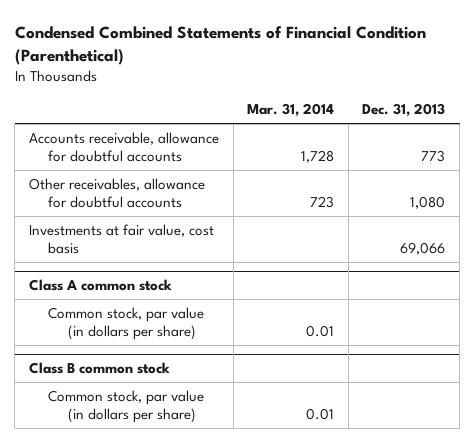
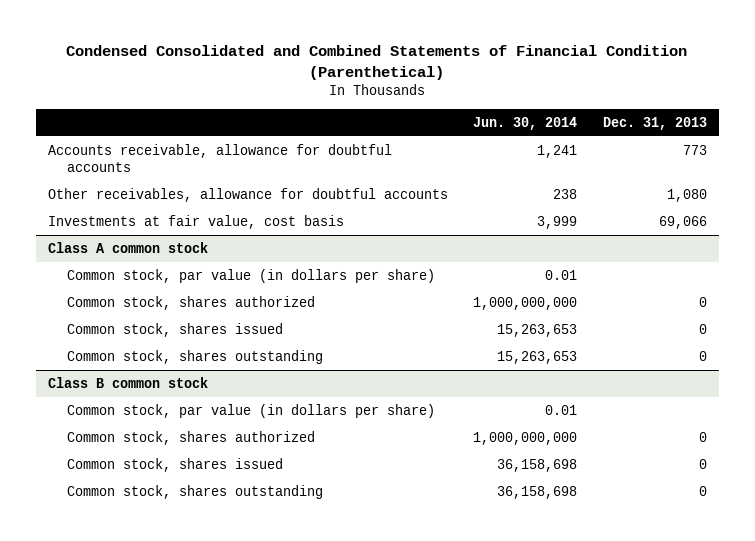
[14,25,426,65] Condensed Combined Statements of Financial Condition (Parenthetical) -> [66,45,688,81] Condensed Consolidated and Combined Statements of Financial Condition (Parenthetical)
[247,103,335,118] Mar. 31, 2014 -> none
none -> [473,116,578,130] Jun. 30, 2014
none -> [67,295,316,310] Common stock, shares authorized
none -> [67,322,284,337] Common stock, shares issued
none -> [67,349,324,364] Common stock, shares outstanding
none -> [67,430,316,445] Common stock, shares authorized
none -> [67,457,284,472] Common stock, shares issued
none -> [67,484,324,499] Common stock, shares outstanding

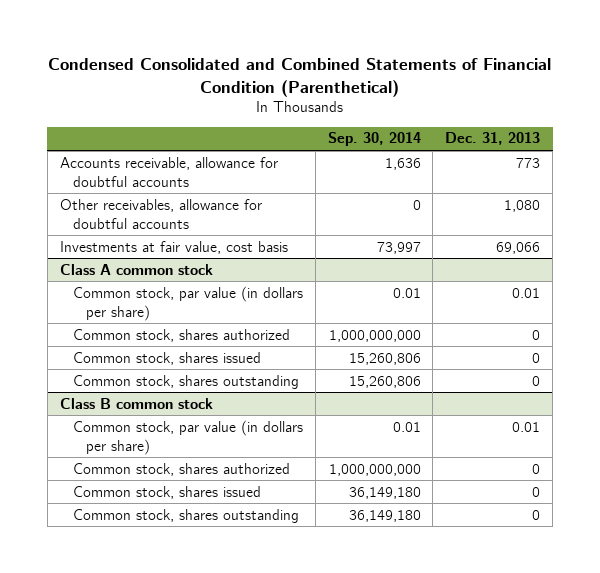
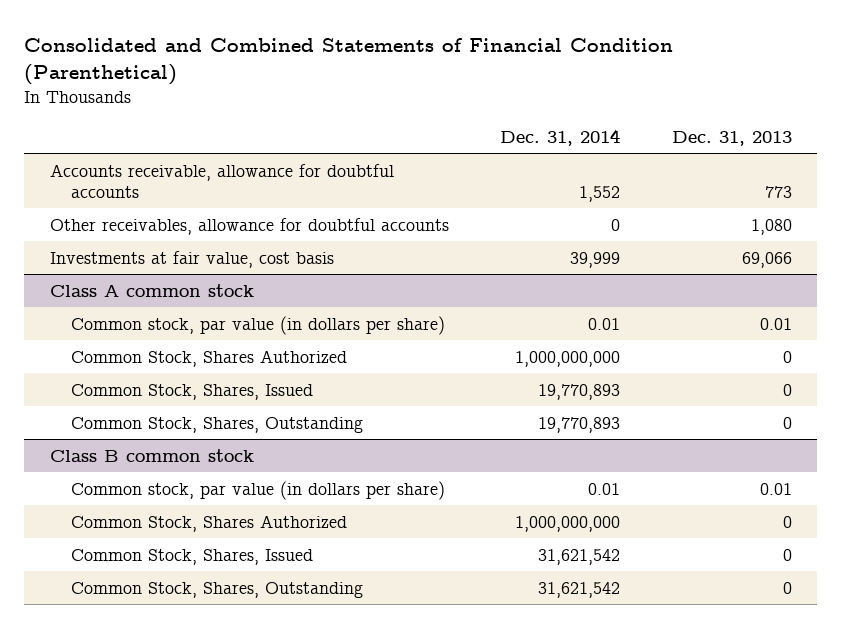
[48,57,552,97] Condensed Consolidated and Combined Statements of Financial Condition (Parenthetical) -> [24,37,674,85] Consolidated and Combined Statements of Financial Condition (Parenthetical)
[327,132,421,147] Sep. 30, 2014 -> none
none -> [500,128,621,146] Dec. 31, 2014
[72,328,290,342] Common stock, shares authorized -> [70,349,347,367] Common Stock, Shares Authorized
[72,351,261,365] Common stock, shares issued -> [70,383,313,400] Common Stock, Shares, Issued
[72,374,299,389] Common stock, shares outstanding -> [70,416,363,433] Common Stock, Shares, Outstanding
[72,462,290,476] Common stock, shares authorized -> [70,514,347,532] Common Stock, Shares Authorized
[72,485,261,499] Common stock, shares issued -> [70,548,313,565] Common Stock, Shares, Issued
[72,508,299,523] Common stock, shares outstanding -> [70,581,363,598] Common Stock, Shares, Outstanding

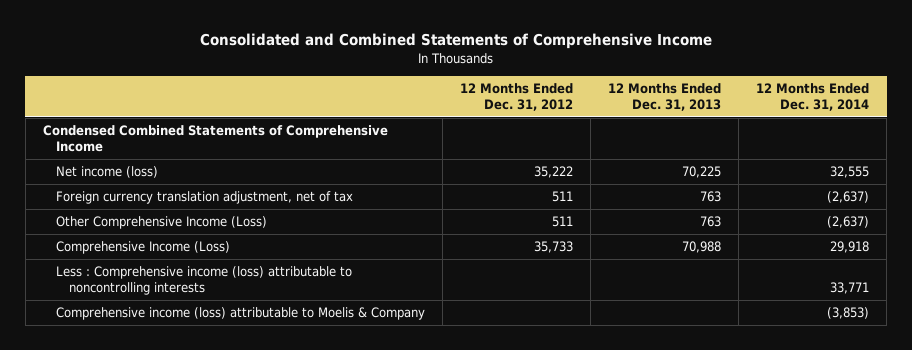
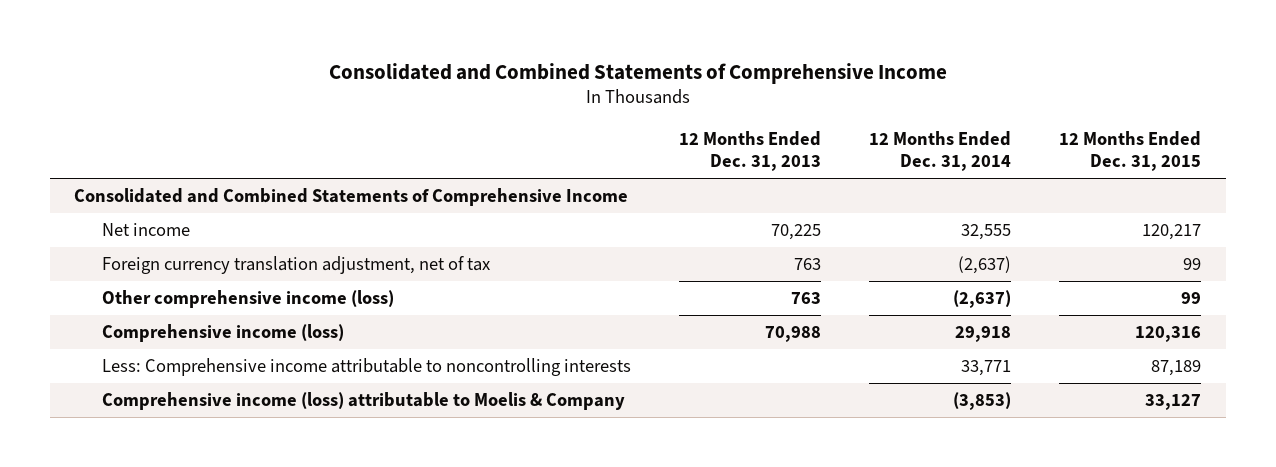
[459,83,573,112] 12 Months Ended Dec. 31, 2012 -> none
none -> [1059,130,1202,172] 12 Months Ended Dec. 31, 2015
[42,125,388,153] Condensed Combined Statements of Comprehensive Income -> [74,188,629,207] Consolidated and Combined Statements of Comprehensive Income
[55,166,158,179] Net income (loss) -> [102,223,191,237] Net income
[55,216,267,230] Other Comprehensive Income (Loss) -> [102,290,395,309] Other comprehensive income (loss)
[55,241,230,255] Comprehensive Income (Loss) -> [102,324,345,343] Comprehensive income (loss)
[55,266,352,296] Less : Comprehensive income (loss) attributable to noncontrolling interests -> [102,358,632,377] Less: Comprehensive income attributable to noncontrolling interests

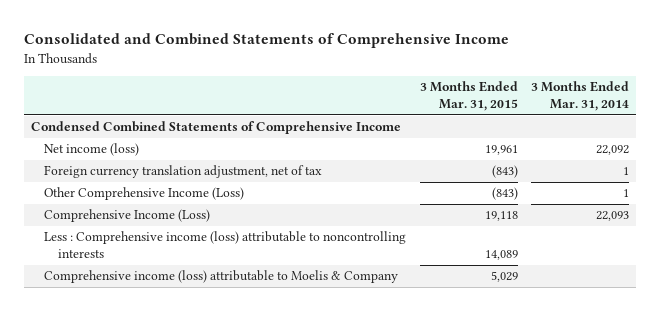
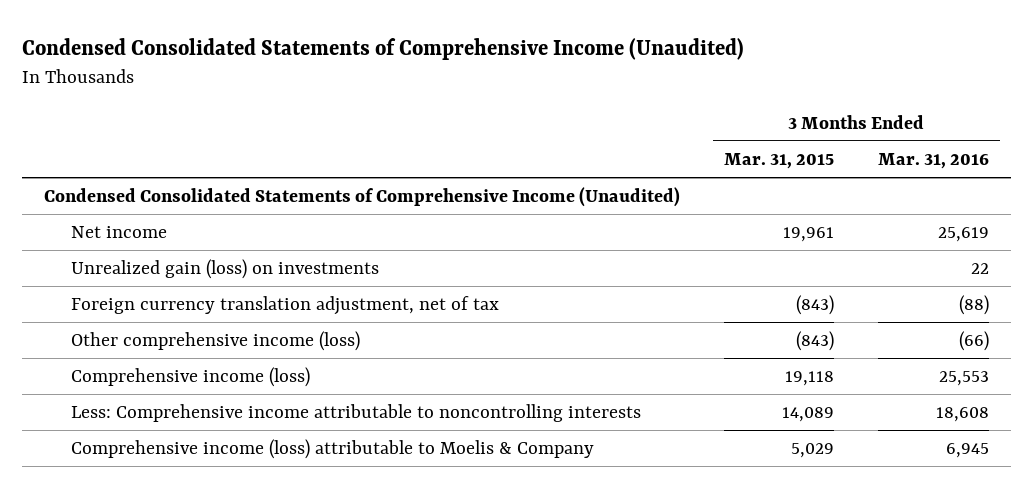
[23,33,509,49] Consolidated and Combined Statements of Comprehensive Income -> [22,37,745,60] Condensed Consolidated Statements of Comprehensive Income (Unaudited)
[531,81,630,112] 3 Months Ended Mar. 31, 2014 -> none
none -> [877,152,989,169] Mar. 31, 2016
[30,121,401,135] Condensed Combined Statements of Comprehensive Income -> [44,187,681,208] Condensed Consolidated Statements of Comprehensive Income (Unaudited)
[44,143,140,157] Net income (loss) -> [70,226,167,239] Net income
none -> [70,259,379,280] Unrealized gain (loss) on investments
[44,187,245,201] Other Comprehensive Income (Loss) -> [70,331,360,352] Other comprehensive income (loss)
[44,209,211,223] Comprehensive Income (Loss) -> [70,367,310,388] Comprehensive income (loss)
[44,231,407,259] Less : Comprehensive income (loss) attributable to noncontrolling interests -> [70,404,641,423] Less: Comprehensive income attributable to noncontrolling interests

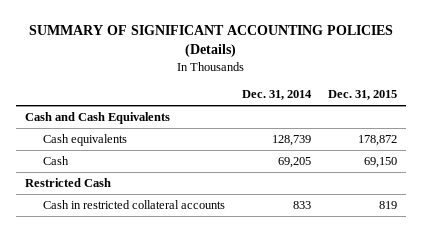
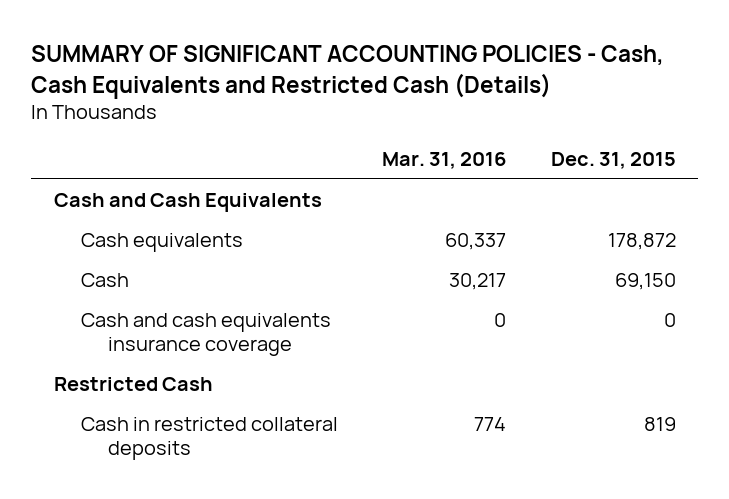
[28,25,393,58] SUMMARY OF SIGNIFICANT ACCOUNTING POLICIES (Details) -> [31,45,665,99] SUMMARY OF SIGNIFICANT ACCOUNTING POLICIES - Cash, Cash Equivalents and Restricted Cash (Details)
[242,90,313,101] Dec. 31, 2014 -> none
none -> [382,152,507,170] Mar. 31, 2016
none -> [80,312,331,357] Cash and cash equivalents insurance coverage
[42,200,225,210] Cash in restricted collateral accounts -> [80,416,338,461] Cash in restricted collateral deposits

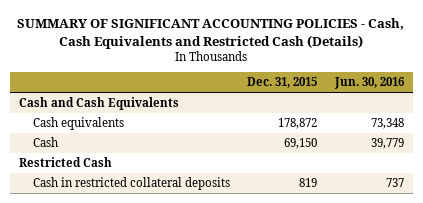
[382,152,507,170] Mar. 31, 2016 -> none
none -> [333,77,405,90] Jun. 30, 2016
[80,312,331,357] Cash and cash equivalents insurance coverage -> none

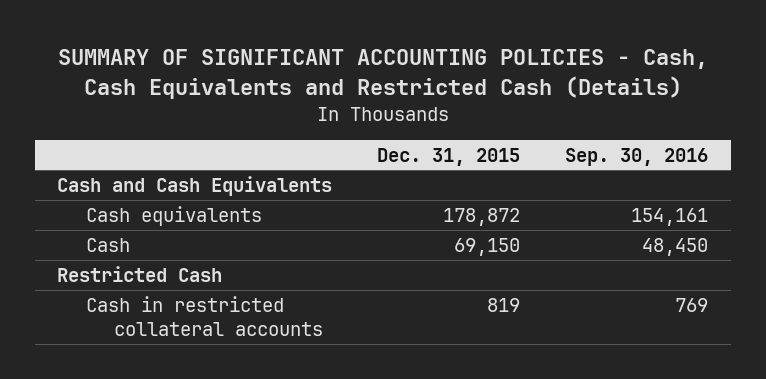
[333,77,405,90] Jun. 30, 2016 -> none
none -> [565,147,709,166] Sep. 30, 2016
[32,177,230,191] Cash in restricted collateral deposits -> [85,295,323,337] Cash in restricted collateral accounts

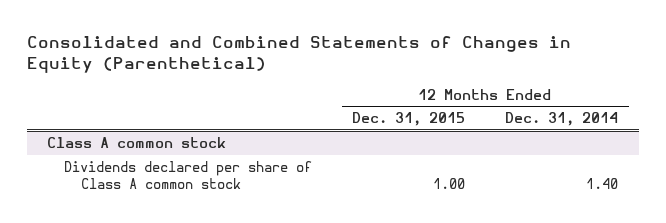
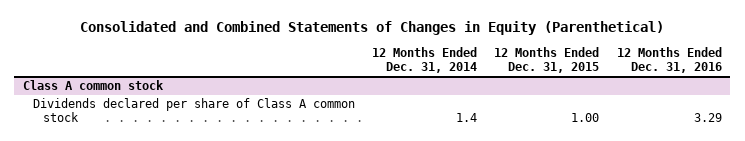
none -> [616,47,722,74] 12 Months Ended Dec. 31, 2016
[586,178,619,190] 1.40 -> [456,113,478,123] 1.4

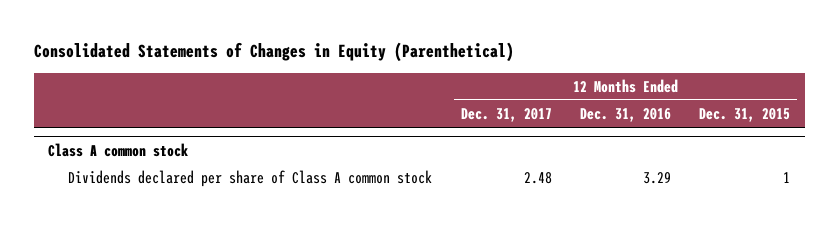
[80,21,665,36] Consolidated and Combined Statements of Changes in Equity (Parenthetical) -> [33,42,514,63] Consolidated Statements of Changes in Equity (Parenthetical)
[372,47,478,74] 12 Months Ended Dec. 31, 2014 -> none
none -> [460,107,552,122] Dec. 31, 2017
[571,113,600,123] 1.00 -> [783,171,791,183] 1

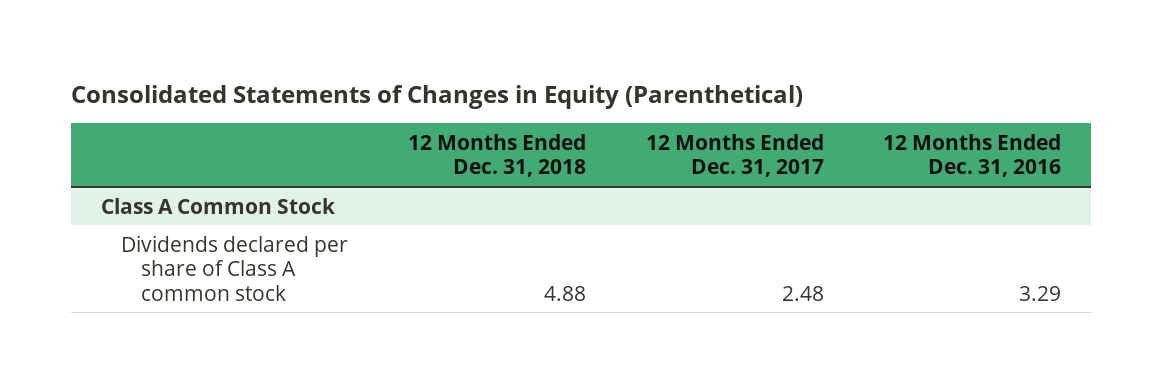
[699,107,791,122] Dec. 31, 2015 -> none
none -> [407,133,586,178] 12 Months Ended Dec. 31, 2018
[47,142,188,157] Class A common stock -> [100,197,336,214] Class A Common Stock

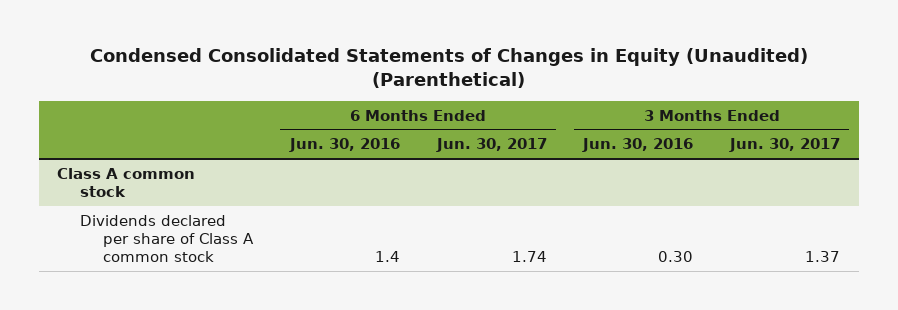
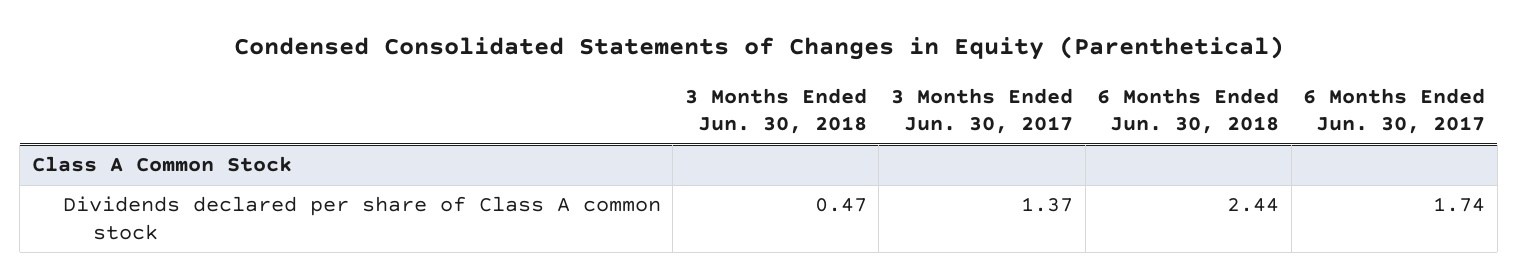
[89,48,808,88] Condensed Consolidated Statements of Changes in Equity (Unaudited) (Parenthetical) -> [233,36,1284,61] Condensed Consolidated Statements of Changes in Equity (Parenthetical)
[288,138,400,153] Jun. 30, 2016 -> none
[582,138,694,153] Jun. 30, 2016 -> none
none -> [684,87,867,135] 3 Months Ended Jun. 30, 2018
none -> [1097,87,1280,135] 6 Months Ended Jun. 30, 2018
[57,167,196,198] Class A common stock -> [31,156,292,173] Class A Common Stock

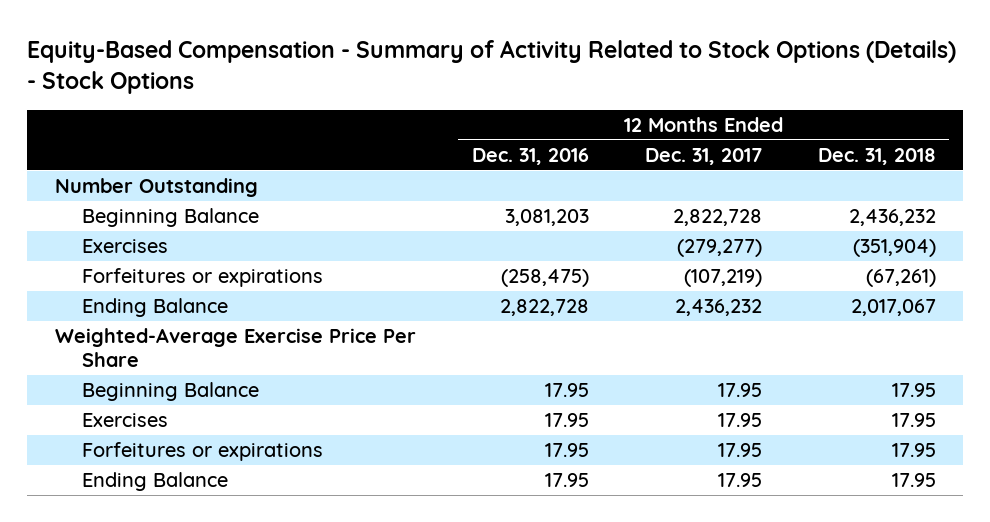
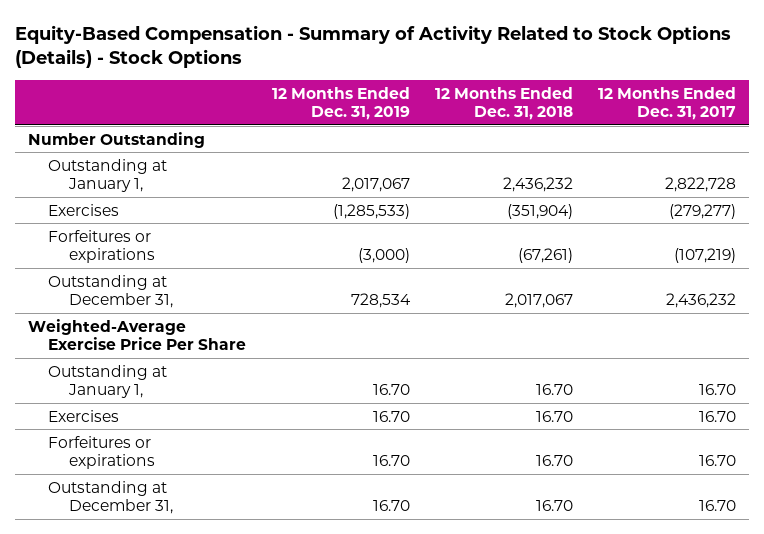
[471,147,589,165] Dec. 31, 2016 -> none
none -> [271,86,410,120] 12 Months Ended Dec. 31, 2019
[82,208,260,228] Beginning Balance -> [48,158,168,193] Outstanding at January 1,
[82,298,229,318] Ending Balance -> [48,274,173,309] Outstanding at December 31,
[82,382,260,402] Beginning Balance -> none
[82,472,229,492] Ending Balance -> none
none -> [48,364,168,399] Outstanding at January 1,
[717,413,762,428] 17.95 -> [699,410,737,422] 16.70
[891,413,936,428] 17.95 -> [535,410,573,422] 16.70
[717,443,762,458] 17.95 -> [699,455,737,467] 16.70
[891,443,936,458] 17.95 -> [535,455,573,467] 16.70
none -> [48,480,173,515] Outstanding at December 31,

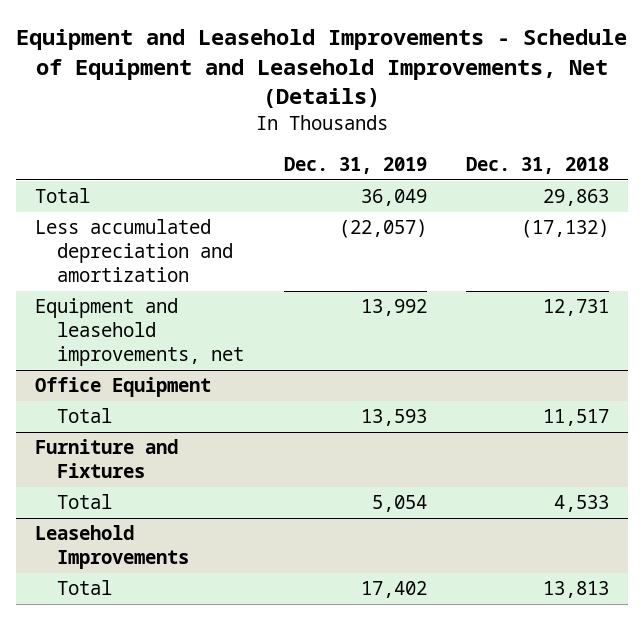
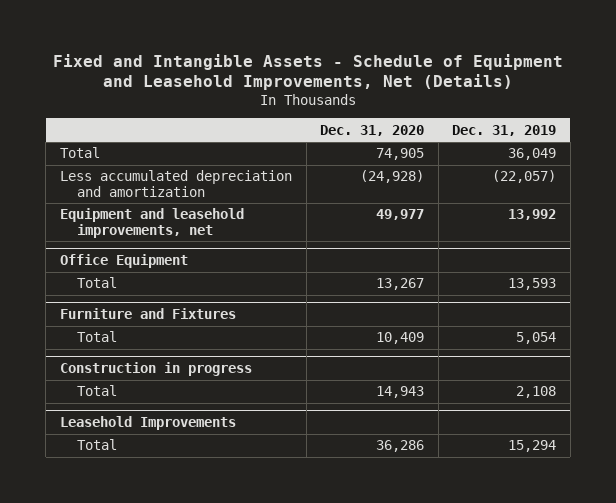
[16,29,628,109] Equipment and Leasehold Improvements - Schedule of Equipment and Leasehold Improvements, Net (Details) -> [53,53,564,91] Fixed and Intangible Assets - Schedule of Equipment and Leasehold Improvements, Net (Details)
[465,157,609,175] Dec. 31, 2018 -> none
none -> [320,124,425,136] Dec. 31, 2020
none -> [59,362,252,377] Construction in progress
none -> [77,385,118,397] Total
[360,581,427,599] 17,402 -> [508,440,557,453] 15,294

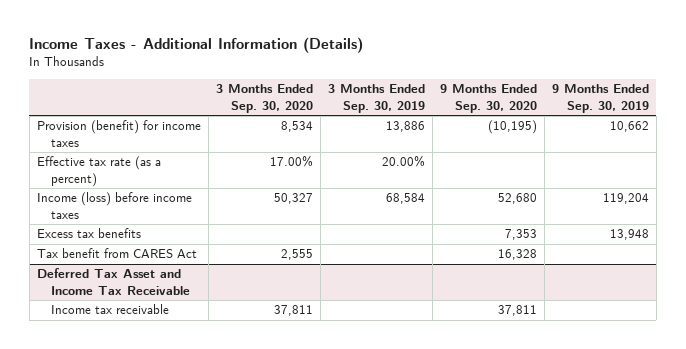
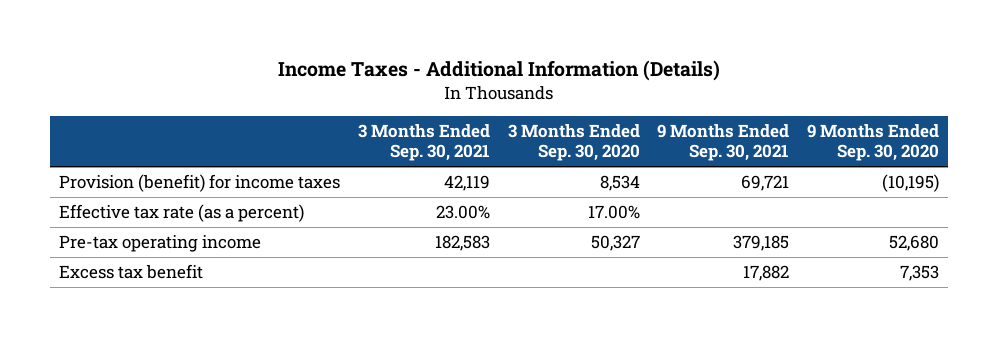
[327,84,425,113] 3 Months Ended Sep. 30, 2019 -> none
[551,84,649,113] 9 Months Ended Sep. 30, 2019 -> none
none -> [357,123,490,162] 3 Months Ended Sep. 30, 2021
none -> [657,123,790,162] 9 Months Ended Sep. 30, 2021
[36,248,197,259] Tax benefit from CARES Act -> none
[36,268,190,295] Deferred Tax Asset and Income Tax Receivable -> none
[50,304,169,315] Income tax receivable -> none
[36,192,192,219] Income (loss) before income taxes -> [59,234,262,252] Pre-tax operating income
[36,228,141,239] Excess tax benefits -> [59,263,204,279] Excess tax benefit

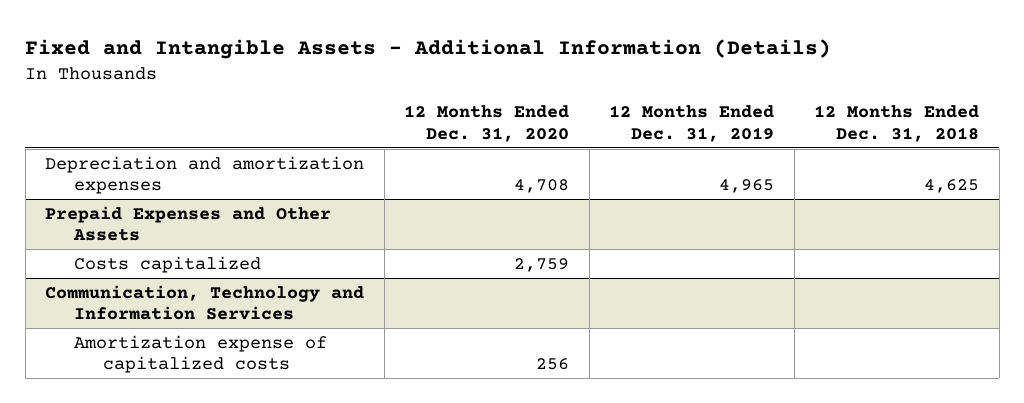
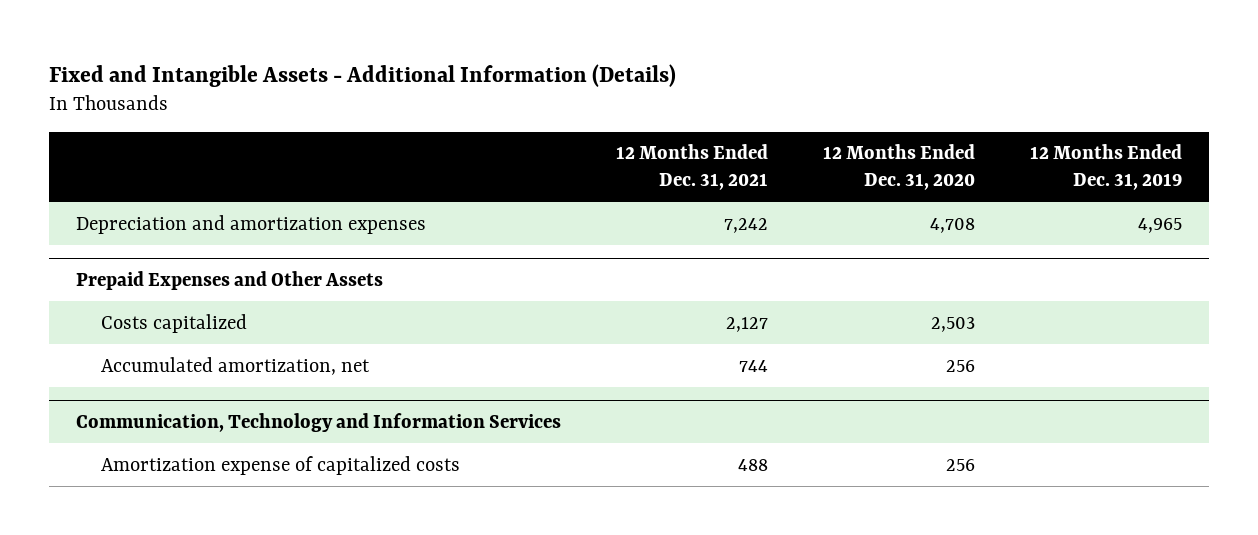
[814,105,980,143] 12 Months Ended Dec. 31, 2018 -> none
none -> [615,144,768,190] 12 Months Ended Dec. 31, 2021
[514,257,570,272] 2,759 -> [930,316,975,332] 2,503
none -> [100,356,370,375] Accumulated amortization, net

